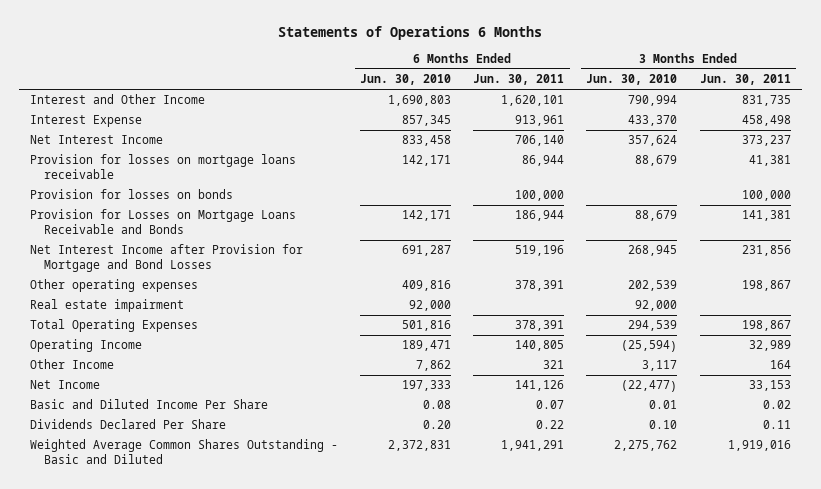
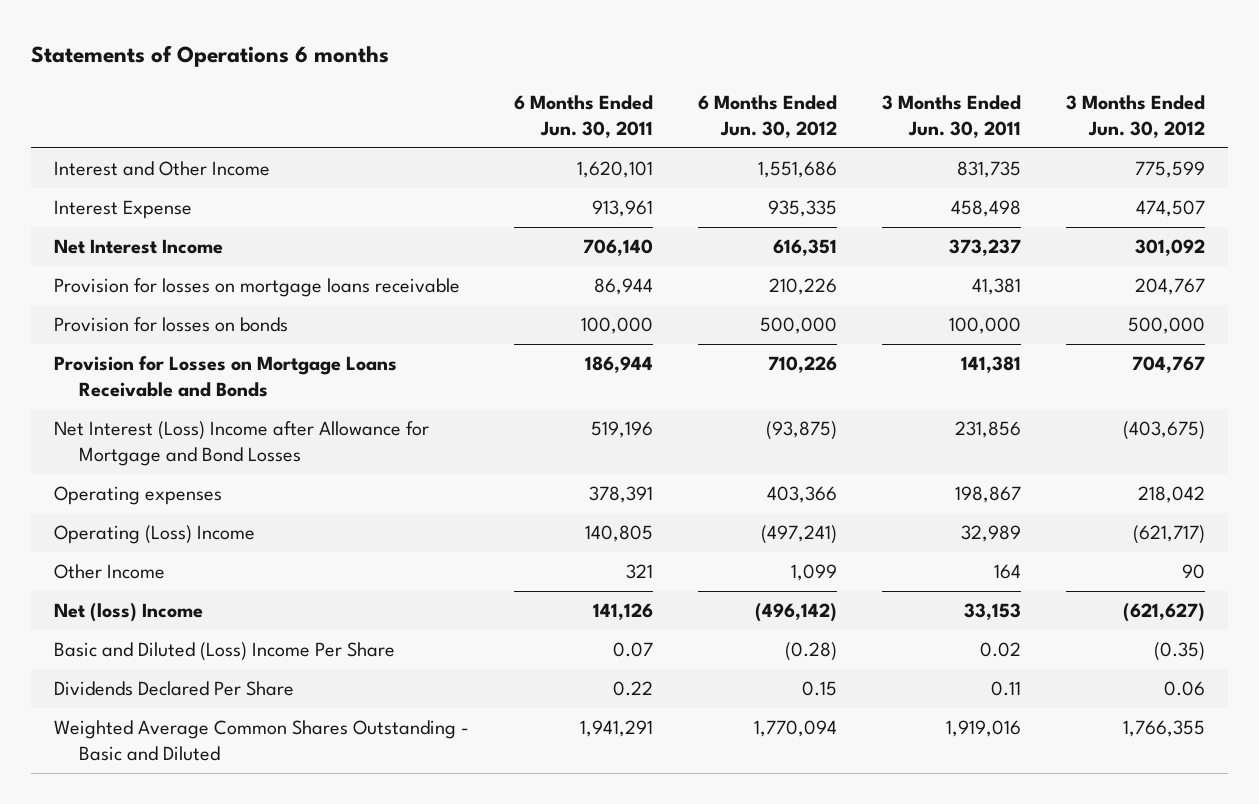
[278,26,543,41] Statements of Operations 6 Months -> [30,45,389,68] Statements of Operations 6 months
[360,74,452,86] Jun. 30, 2010 -> none
[586,74,678,86] Jun. 30, 2010 -> none
none -> [697,94,837,138] 6 Months Ended Jun. 30, 2012
none -> [1066,94,1206,138] 3 Months Ended Jun. 30, 2012
[30,299,185,313] Real estate impairment -> none
[30,319,199,333] Total Operating Expenses -> none
[30,244,304,273] Net Interest Income after Provision for Mortgage and Bond Losses -> [53,421,429,467] Net Interest (Loss) Income after Allowance for Mortgage and Bond Losses
[30,279,199,293] Other operating expenses -> [53,486,222,506] Operating expenses
[30,339,143,353] Operating Income -> [53,525,255,545] Operating (Loss) Income
[30,380,101,390] Net Income -> [53,603,203,623] Net (loss) Income
[30,399,269,410] Basic and Diluted Income Per Share -> [53,642,395,662] Basic and Diluted (Loss) Income Per Share

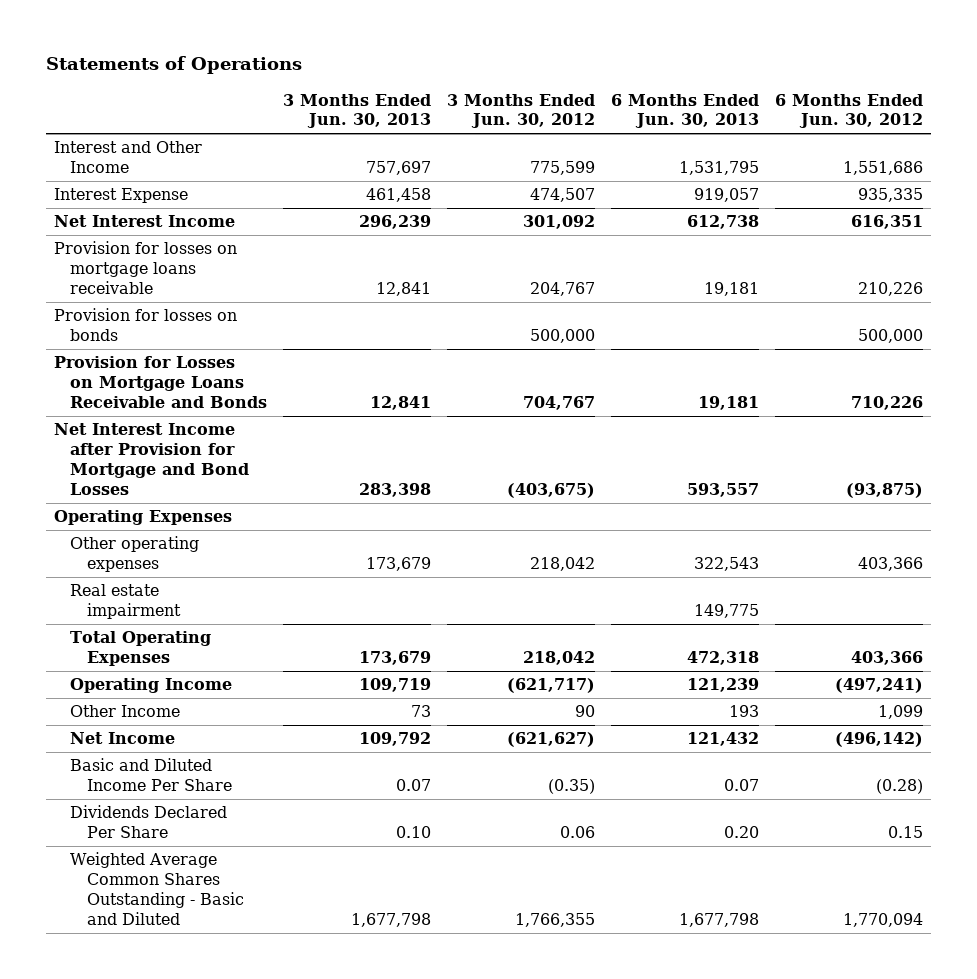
[30,45,389,68] Statements of Operations 6 months -> [45,56,302,75] Statements of Operations
[513,94,653,138] 6 Months Ended Jun. 30, 2011 -> none
[882,94,1022,138] 3 Months Ended Jun. 30, 2011 -> none
none -> [283,93,432,129] 3 Months Ended Jun. 30, 2013
none -> [611,93,760,129] 6 Months Ended Jun. 30, 2013
[53,421,429,467] Net Interest (Loss) Income after Allowance for Mortgage and Bond Losses -> [53,423,250,495] Net Interest Income after Provision for Mortgage and Bond Losses
none -> [53,510,232,526] Operating Expenses
[53,486,222,506] Operating expenses -> [70,536,200,573] Other operating expenses
none -> [70,584,182,620] Real estate impairment
none -> [70,631,212,667] Total Operating Expenses
[53,525,255,545] Operating (Loss) Income -> [70,678,233,694] Operating Income
[53,603,203,623] Net (loss) Income -> [70,732,176,745] Net Income
[53,642,395,662] Basic and Diluted (Loss) Income Per Share -> [70,758,233,792] Basic and Diluted Income Per Share

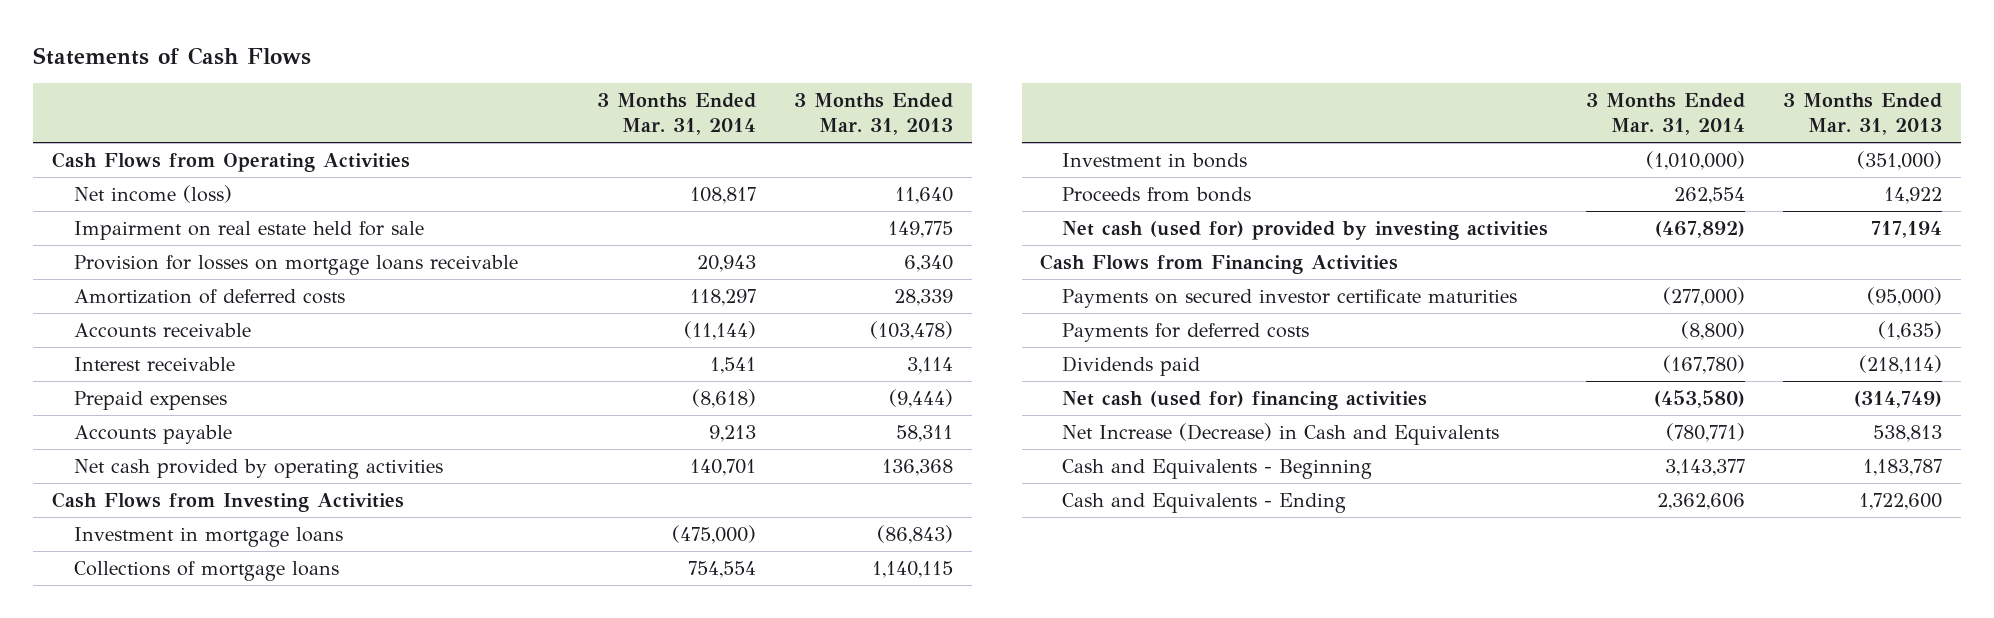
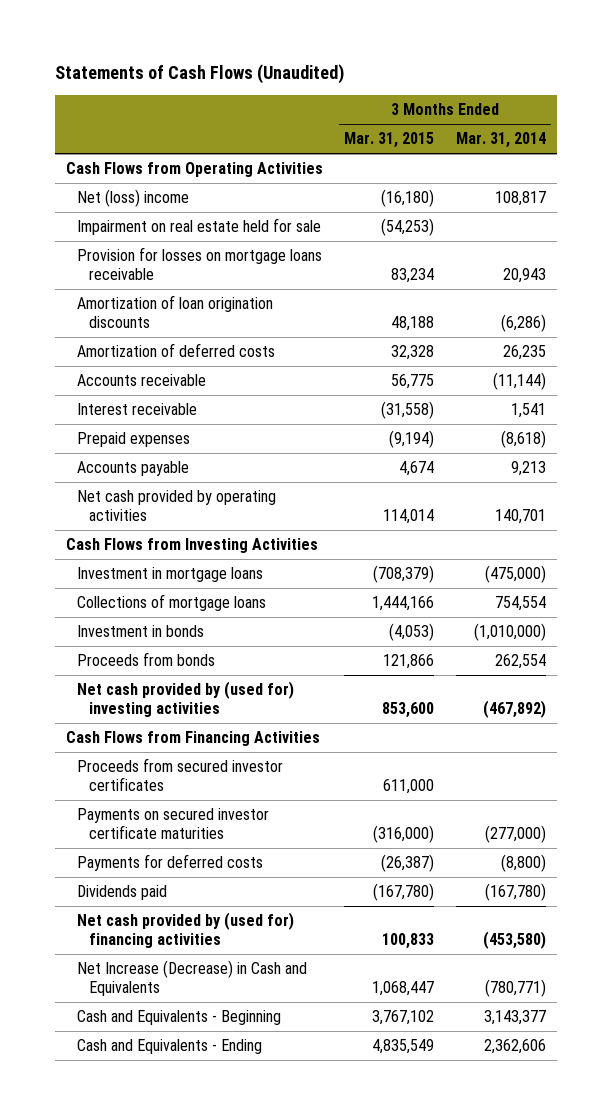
[32,46,311,65] Statements of Cash Flows -> [54,64,344,85] Statements of Cash Flows (Unaudited)
[794,93,954,136] 3 Months Ended Mar. 31, 2013 -> none
none -> [344,132,435,149] Mar. 31, 2015
[73,184,232,203] Net income (loss) -> [77,189,190,208] Net (loss) income
none -> [77,295,274,328] Amortization of loan origination discounts
[690,288,757,306] 118,297 -> [502,345,546,361] 26,235
[1062,220,1549,240] Net cash (used for) provided by investing activities -> [77,681,295,717] Net cash provided by (used for) investing activities
none -> [77,758,284,791] Proceeds from secured investor certificates
[1062,390,1428,410] Net cash (used for) financing activities -> [77,912,295,948] Net cash provided by (used for) financing activities

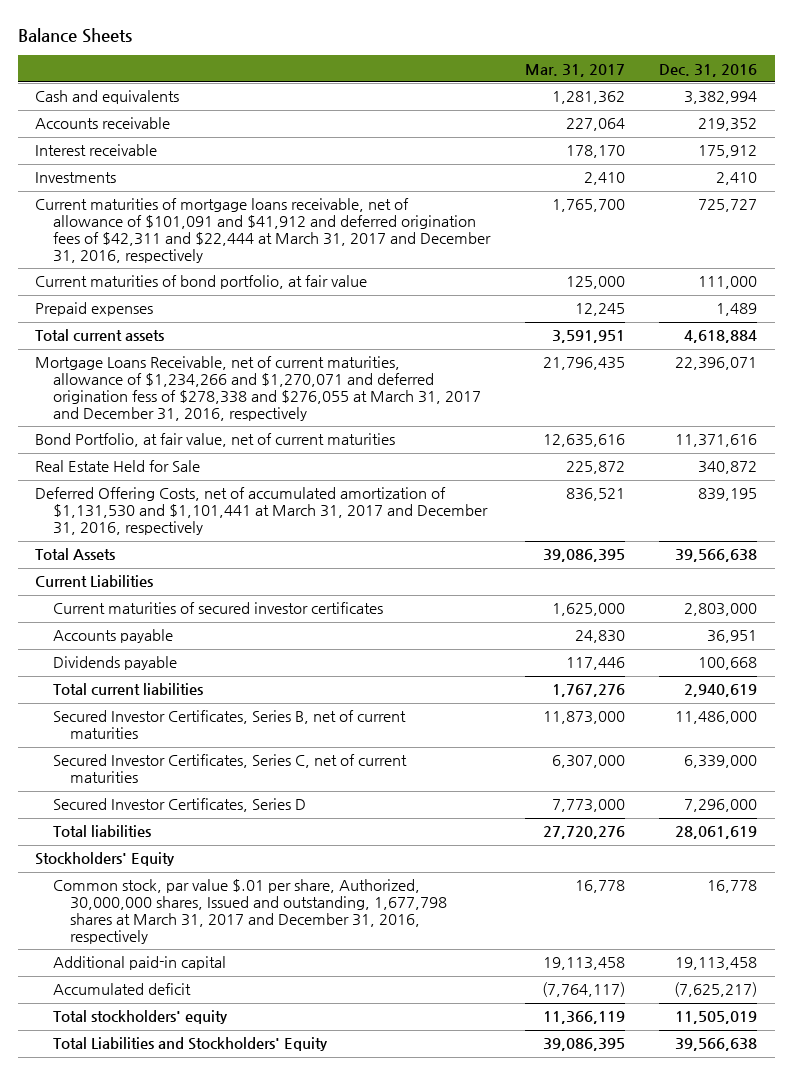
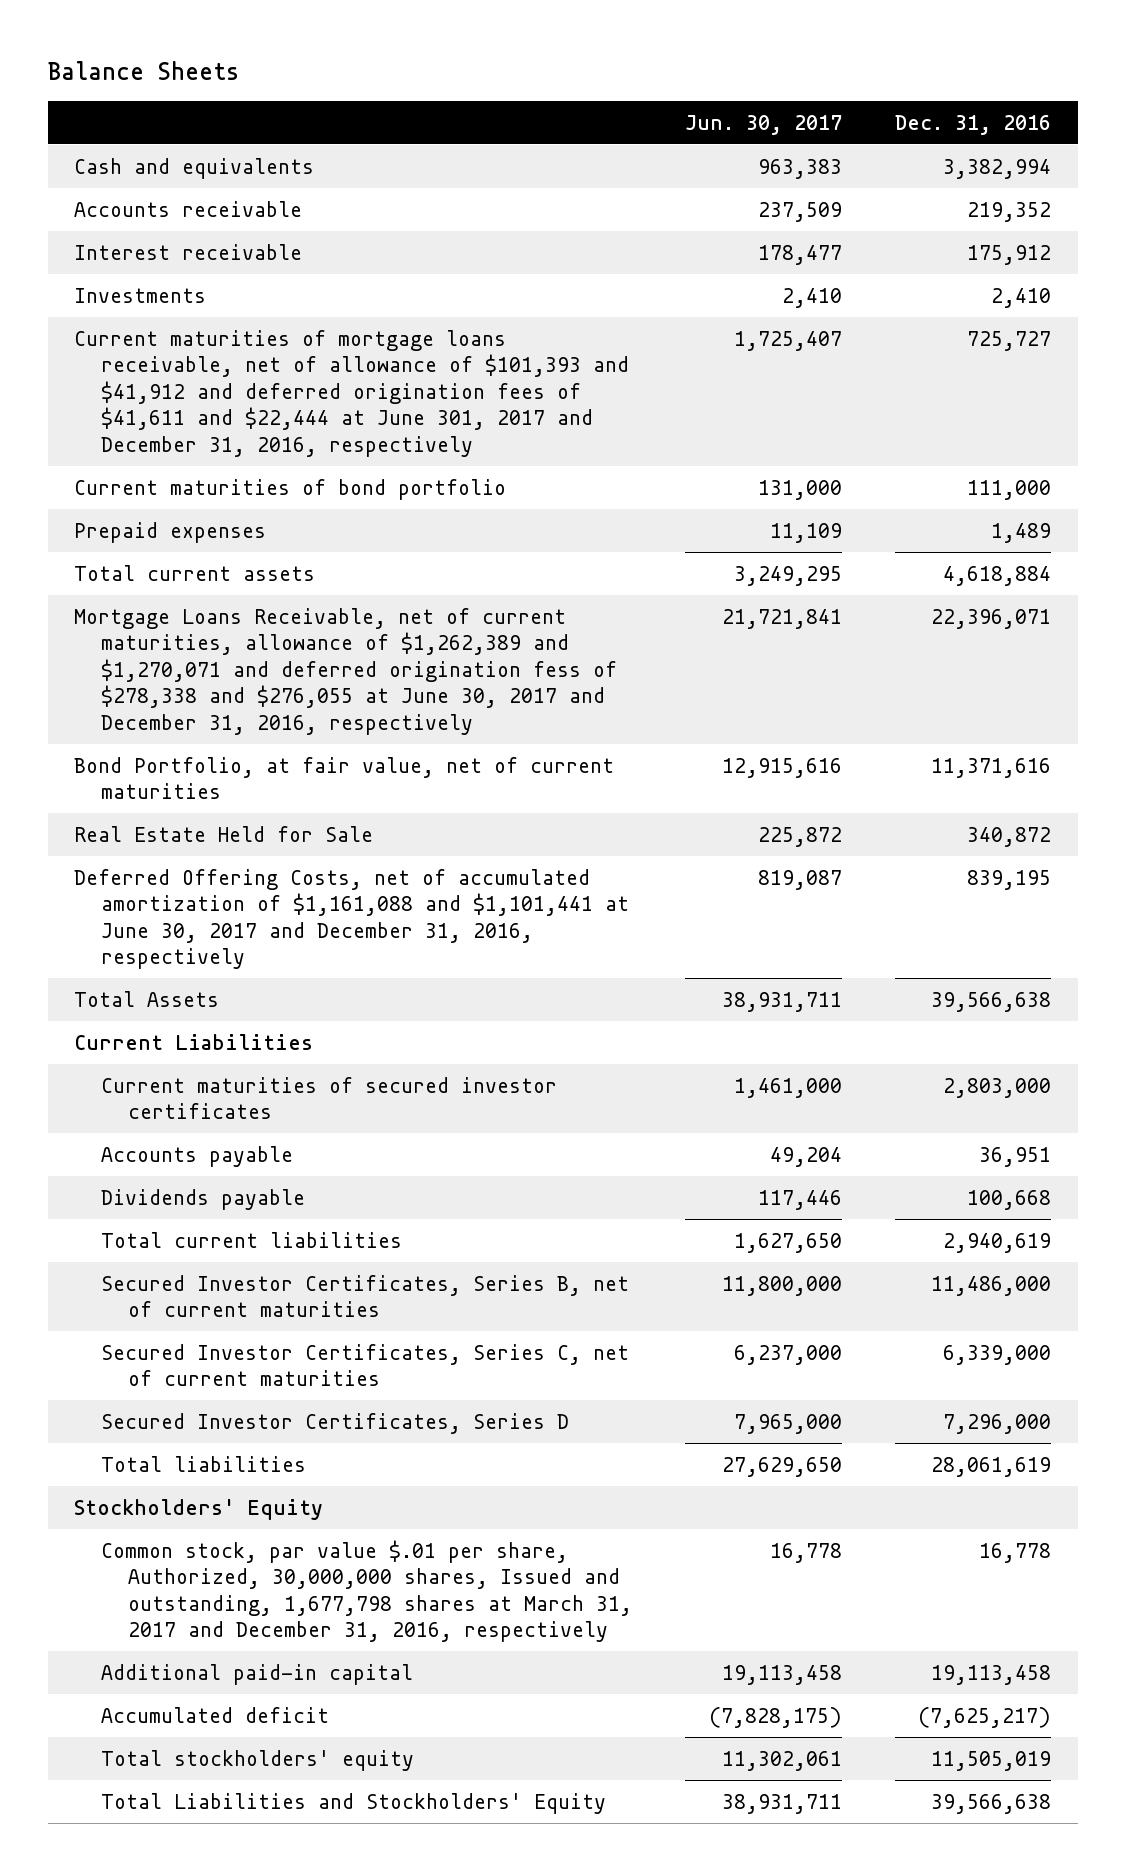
[524,63,625,77] Mar. 31, 2017 -> none
none -> [685,114,843,135] Jun. 30, 2017
[35,198,491,264] Current maturities of mortgage loans receivable, net of allowance of $101,091 and $41,912 and deferred origination fees of $42,311 and $22,444 at March 31, 2017 and December 31, 2016, respectively -> [74,329,629,457] Current maturities of mortgage loans receivable, net of allowance of $101,393 and $41,912 and deferred origination fees of $41,611 and $22,444 at June 301, 2017 and December 31, 2016, respectively
[35,275,368,290] Current maturities of bond portfolio, at fair value -> [74,478,507,500] Current maturities of bond portfolio
[35,356,481,422] Mortgage Loans Receivable, net of current maturities, allowance of $1,234,266 and $1,270,071 and deferred origination fess of $278,338 and $276,055 at March 31, 2017 and December 31, 2016, respectively -> [74,607,617,735] Mortgage Loans Receivable, net of current maturities, allowance of $1,262,389 and $1,270,071 and deferred origination fess of $278,338 and $276,055 at June 30, 2017 and December 31, 2016, respectively
[35,487,488,536] Deferred Offering Costs, net of accumulated amortization of $1,131,530 and $1,101,441 at March 31, 2017 and December 31, 2016, respectively -> [74,868,629,970] Deferred Offering Costs, net of accumulated amortization of $1,161,088 and $1,101,441 at June 30, 2017 and December 31, 2016, respectively

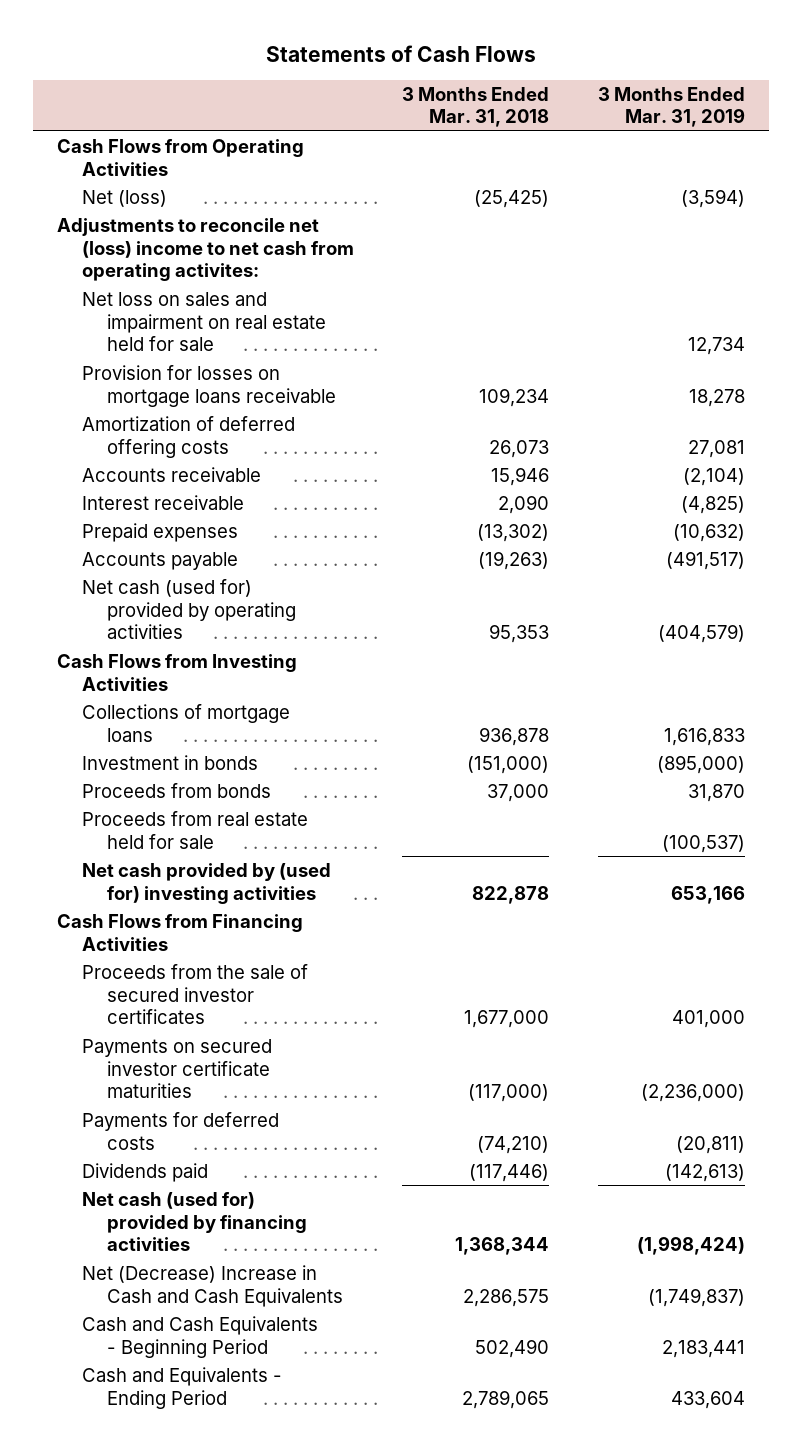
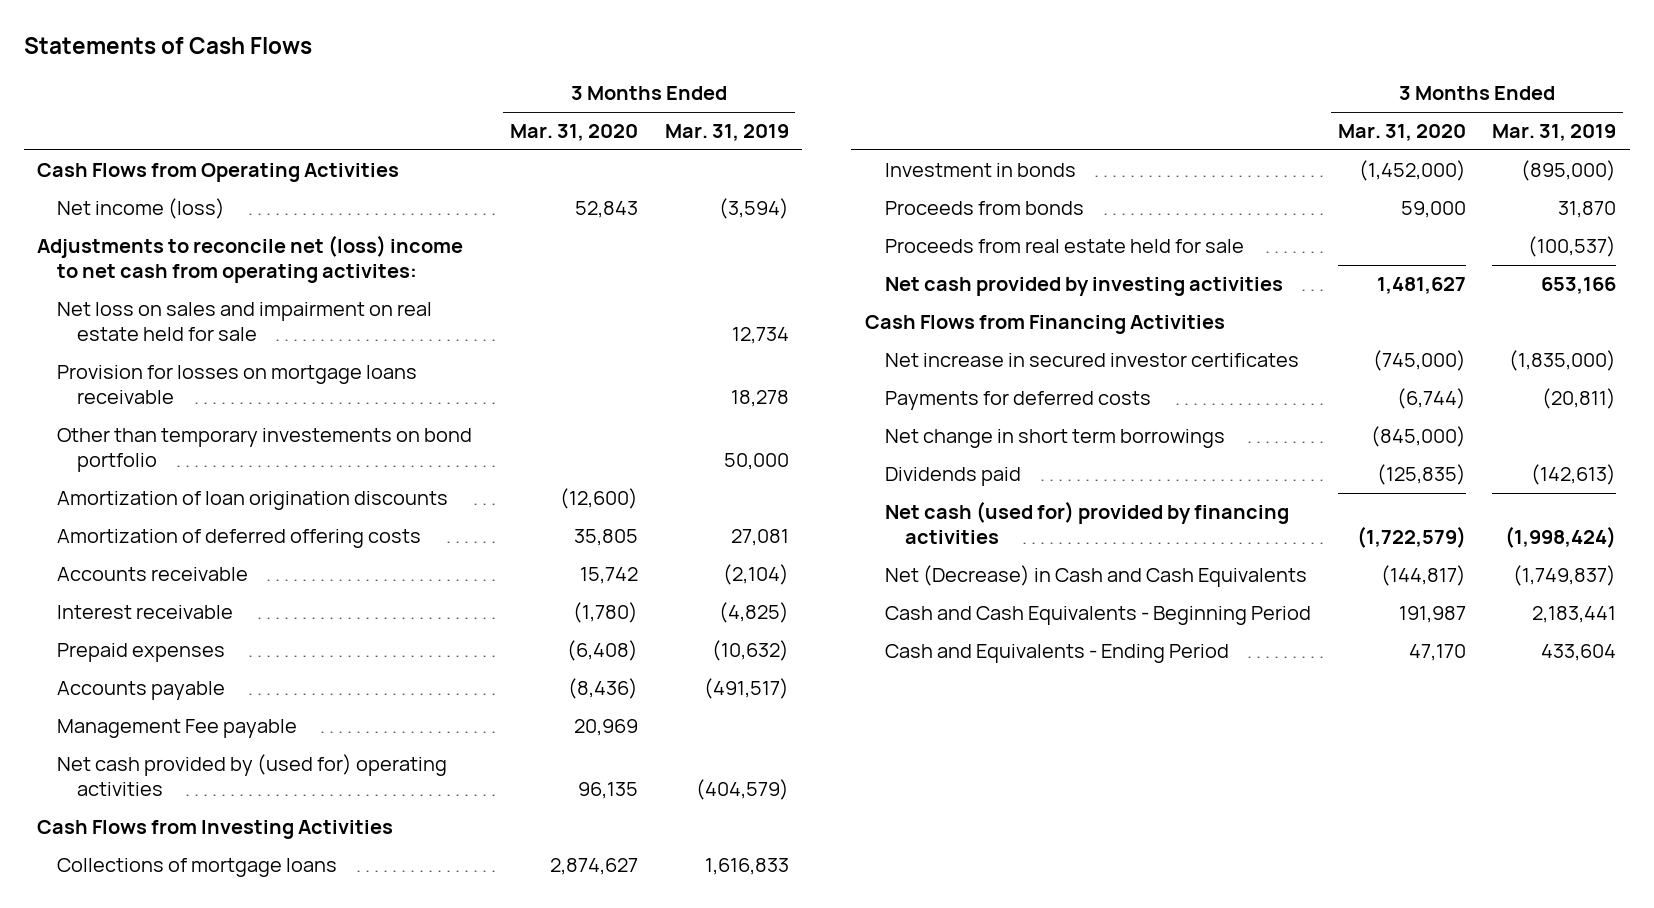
[402,86,550,128] 3 Months Ended Mar. 31, 2018 -> none
none -> [509,124,638,142] Mar. 31, 2020
[81,189,167,207] Net (loss) -> [57,198,226,220] Net income (loss)
none -> [57,428,473,473] Other than temporary investements on bond portfolio
none -> [57,491,449,511] Amortization of loan origination discounts
none -> [57,719,298,739] Management Fee payable
[81,578,296,640] Net cash (used for) provided by operating activities -> [57,754,448,797] Net cash provided by (used for) operating activities
[81,862,331,904] Net cash provided by (used for) investing activities -> [884,277,1283,297] Net cash provided by investing activities
[81,963,308,1025] Proceeds from the sale of secured investor certificates -> none
[81,1038,272,1099] Payments on secured investor certificate maturities -> [884,353,1299,368] Net increase in secured investor certificates
[640,1084,745,1103] (2,236,000) -> [1509,350,1617,372] (1,835,000)
none -> [884,429,1225,449] Net change in short term borrowings
[81,1264,343,1307] Net (Decrease) Increase in Cash and Cash Equivalents -> [884,565,1307,588] Net (Decrease) in Cash and Cash Equivalents

